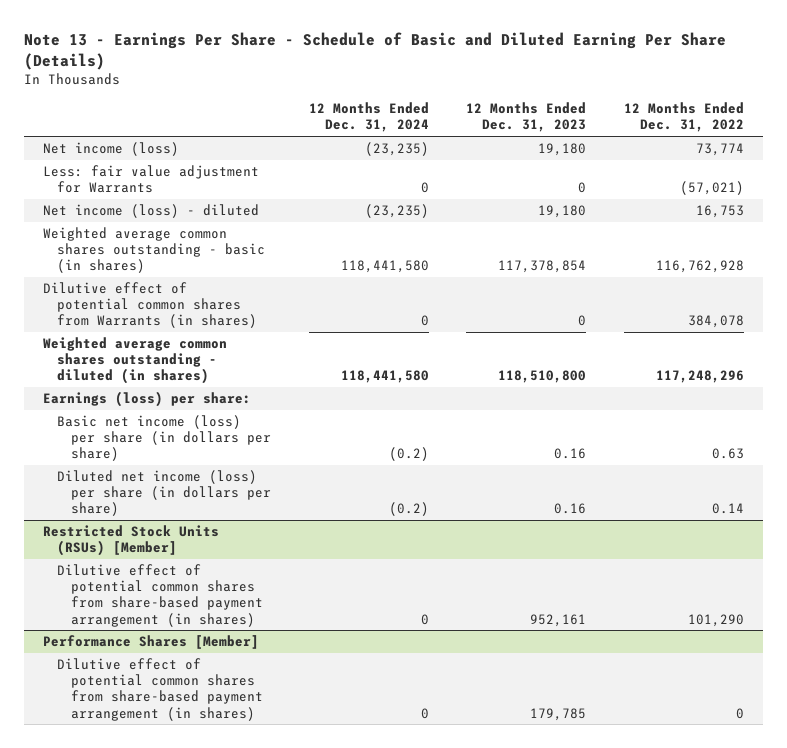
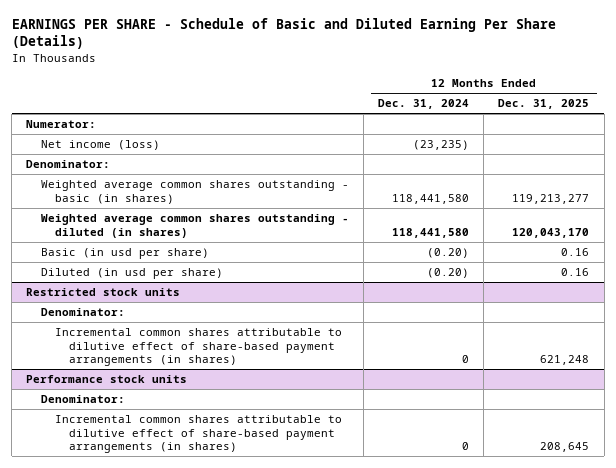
[24,31,727,70] Note 13 - Earnings Per Share - Schedule of Basic and Diluted Earning Per Share (Details) -> [11,18,556,50] EARNINGS PER SHARE - Schedule of Basic and Diluted Earning Per Share (Details)
[466,102,587,133] 12 Months Ended Dec. 31, 2023 -> none
[623,102,744,133] 12 Months Ended Dec. 31, 2022 -> none
none -> [498,99,590,110] Dec. 31, 2025
none -> [26,120,97,129] Numerator:
[42,165,259,194] Less: fair value adjustment for Warrants -> none
[42,204,259,219] Net income (loss) - diluted -> none
none -> [26,160,111,169] Denominator:
[42,282,257,329] Dilutive effect of potential common shares from Warrants (in shares) -> none
[42,391,251,408] Earnings (loss) per share: -> none
[56,415,272,462] Basic net income (loss) per share (in dollars per share) -> [40,248,209,260] Basic (in usd per share)
[388,447,429,462] (0.2) -> [427,248,470,259] (0.20)
[56,470,272,517] Diluted net income (loss) per share (in dollars per share) -> [40,268,223,280] Diluted (in usd per share)
[388,502,429,517] (0.2) -> [427,268,470,279] (0.20)
[42,525,219,557] Restricted Stock Units (RSUs) [Member] -> [26,288,181,297] Restricted stock units
none -> [40,308,125,317] Denominator:
[56,564,264,627] Dilutive effect of potential common shares from share-based payment arrangement (in shares) -> [54,328,342,366] Incremental common shares attributable to dilutive effect of share-based payment arrangements (in shares)
[42,635,259,650] Performance Shares [Member] -> [26,375,188,384] Performance stock units
none -> [40,395,125,404] Denominator:
[56,658,264,721] Dilutive effect of potential common shares from share-based payment arrangement (in shares) -> [54,415,342,453] Incremental common shares attributable to dilutive effect of share-based payment arrangements (in shares)

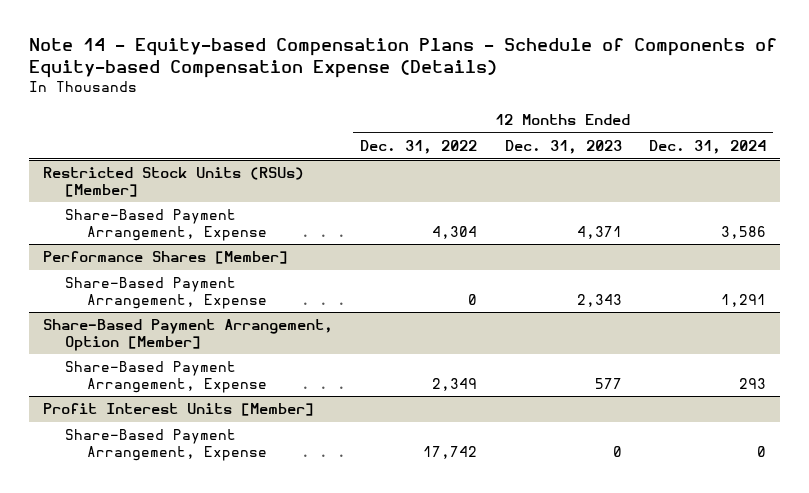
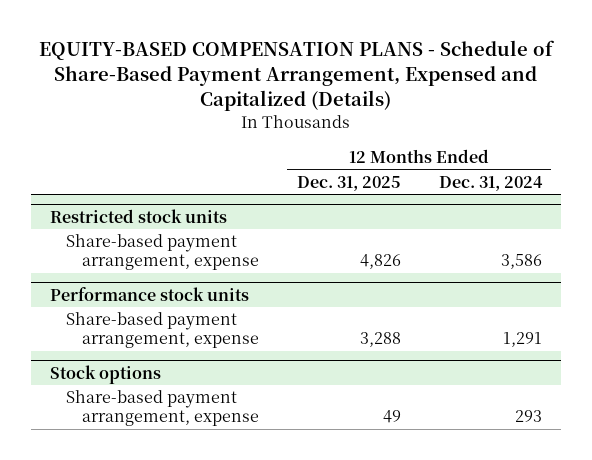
[28,38,777,79] Note 14 - Equity-based Compensation Plans - Schedule of Components of Equity-based Compensation Expense (Details) -> [38,39,555,112] EQUITY-BASED COMPENSATION PLANS - Schedule of Share-Based Payment Arrangement, Expensed and Capitalized (Details)
[360,139,478,154] Dec. 31, 2022 -> none
[504,139,622,154] Dec. 31, 2023 -> none
none -> [296,175,401,191] Dec. 31, 2025
[42,403,314,417] Profit Interest Units [Member] -> none
[64,429,267,461] Share-Based Payment Arrangement, Expense -> none
[42,167,304,197] Restricted Stock Units (RSUs) [Member] -> [49,208,227,223] Restricted stock units
[64,209,267,241] Share-Based Payment Arrangement, Expense -> [65,234,259,270] Share-based payment arrangement, expense
[42,251,288,265] Performance Shares [Member] -> [49,286,249,301] Performance stock units
[64,277,267,309] Share-Based Payment Arrangement, Expense -> [65,312,259,348] Share-based payment arrangement, expense
[42,319,333,351] Share-Based Payment Arrangement, Option [Member] -> [49,364,161,384] Stock options
[64,361,267,393] Share-Based Payment Arrangement, Expense -> [65,390,259,426] Share-based payment arrangement, expense

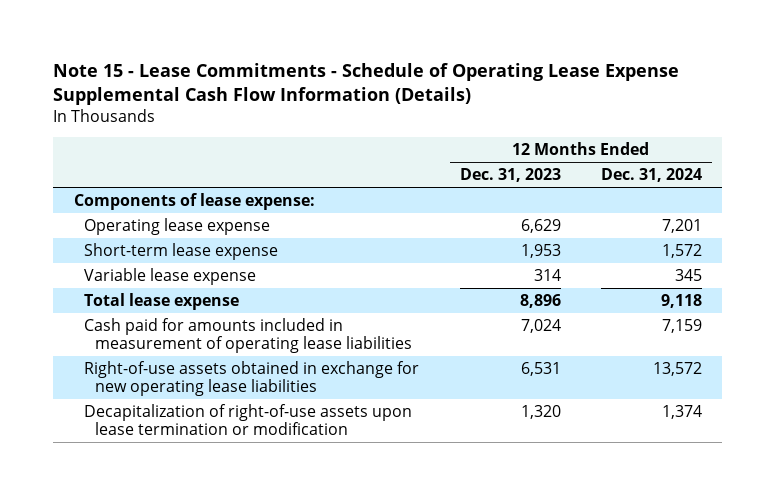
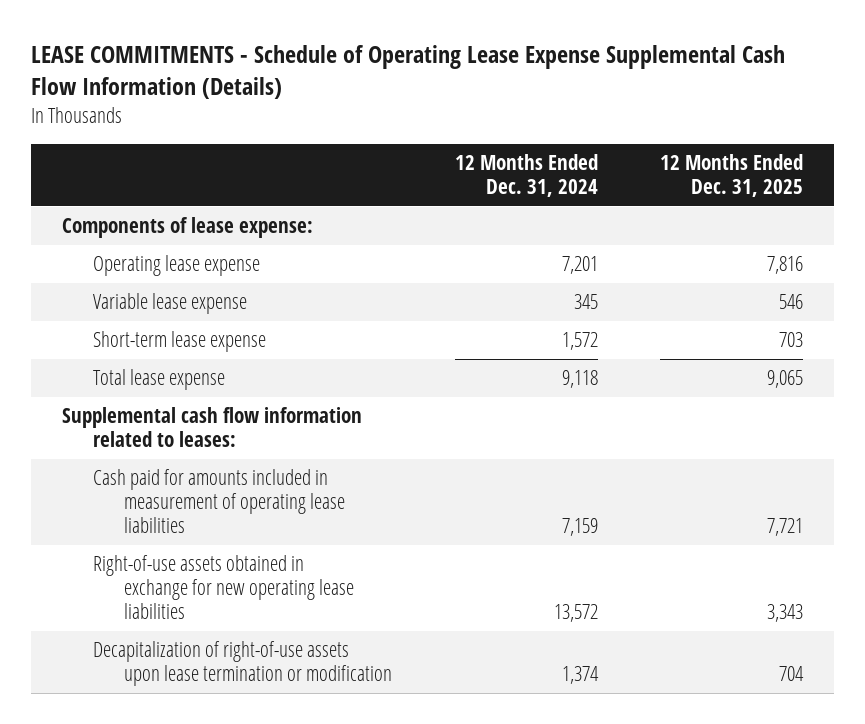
[53,63,680,105] Note 15 - Lease Commitments - Schedule of Operating Lease Expense Supplemental Cash Flow Information (Details) -> [30,45,785,100] LEASE COMMITMENTS - Schedule of Operating Lease Expense Supplemental Cash Flow Information (Details)
[459,168,561,183] Dec. 31, 2023 -> none
none -> [659,154,803,198] 12 Months Ended Dec. 31, 2025
[84,242,279,260] Short-term lease expense -> [93,331,267,353] Short-term lease expense
none -> [62,407,363,448] Supplemental cash flow information related to leases:

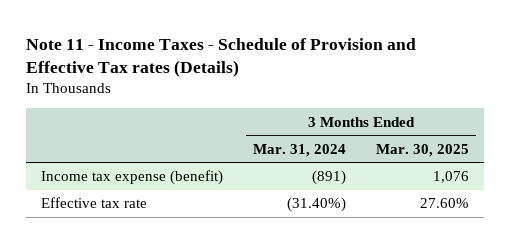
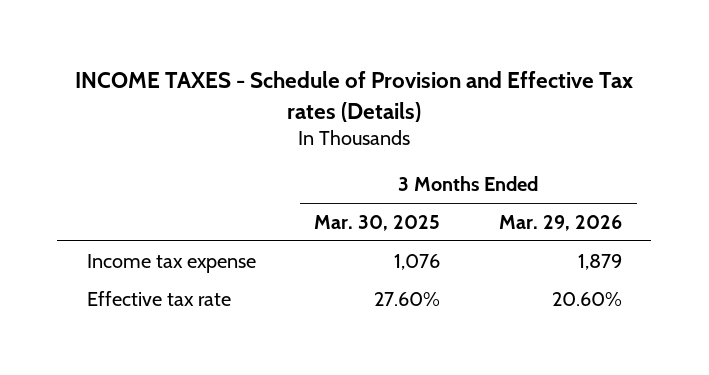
[26,37,417,78] Note 11 - Income Taxes - Schedule of Provision and Effective Tax rates (Details) -> [75,71,634,122] INCOME TAXES - Schedule of Provision and Effective Tax rates (Details)
[252,143,346,157] Mar. 31, 2024 -> none
none -> [499,214,623,231] Mar. 29, 2026
[41,170,224,186] Income tax expense (benefit) -> [86,253,256,273] Income tax expense

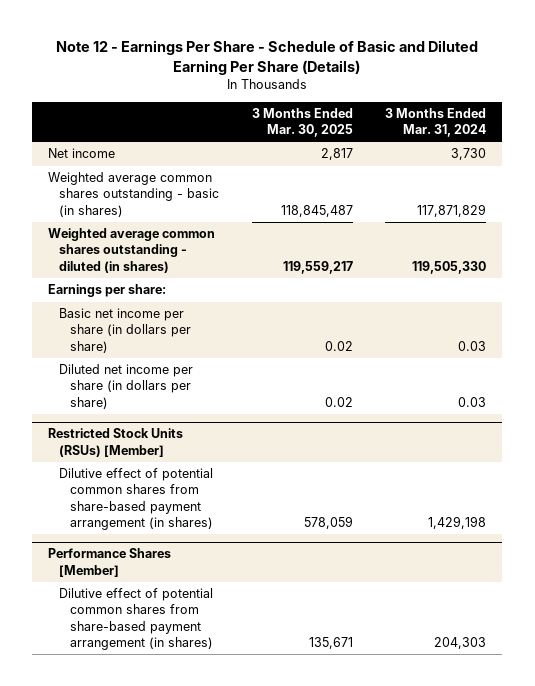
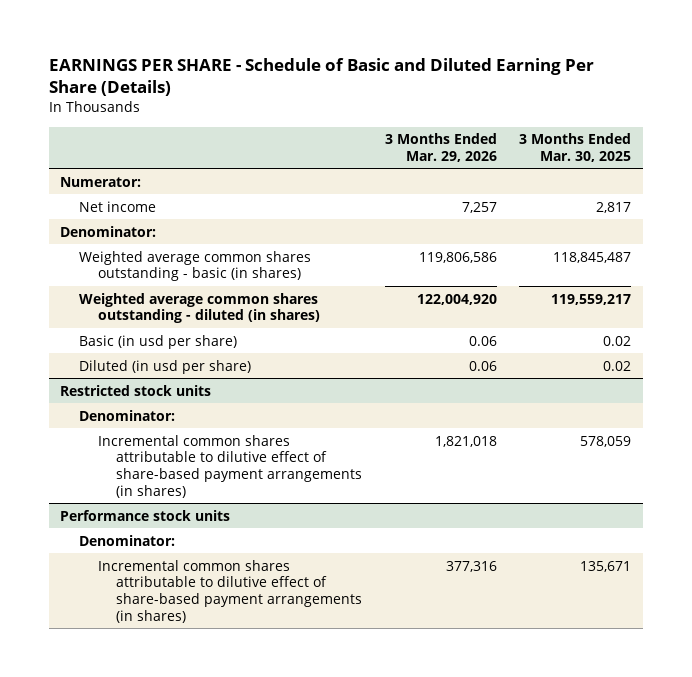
[56,39,479,75] Note 12 - Earnings Per Share - Schedule of Basic and Diluted Earning Per Share (Details) -> [48,57,594,97] EARNINGS PER SHARE - Schedule of Basic and Diluted Earning Per Share (Details)
[385,107,487,138] 3 Months Ended Mar. 31, 2024 -> none
none -> [384,133,497,162] 3 Months Ended Mar. 29, 2026
none -> [60,176,142,187] Numerator:
none -> [60,225,157,237] Denominator:
[48,284,167,298] Earnings per share: -> none
[59,308,191,353] Basic net income per share (in dollars per share) -> [78,334,237,349] Basic (in usd per share)
[59,364,194,409] Diluted net income per share (in dollars per share) -> [78,359,251,374] Diluted (in usd per share)
[48,428,184,457] Restricted Stock Units (RSUs) [Member] -> [60,384,212,396] Restricted stock units
none -> [78,409,175,421] Denominator:
[59,468,214,530] Dilutive effect of potential common shares from share-based payment arrangement (in shares) -> [97,434,363,498] Incremental common shares attributable to dilutive effect of share-based payment arrangements (in shares)
[48,548,172,577] Performance Shares [Member] -> [60,509,231,521] Performance stock units
none -> [78,534,175,546] Denominator:
[59,588,214,650] Dilutive effect of potential common shares from share-based payment arrangement (in shares) -> [97,559,363,623] Incremental common shares attributable to dilutive effect of share-based payment arrangements (in shares)

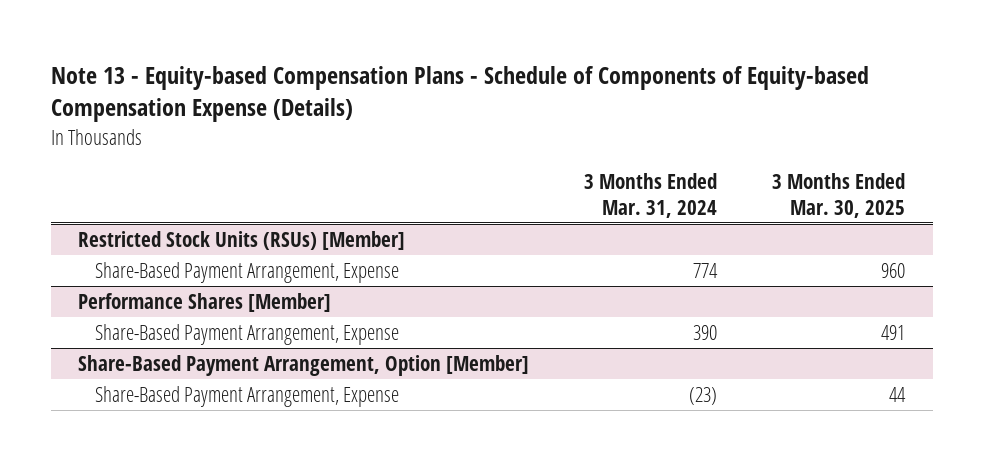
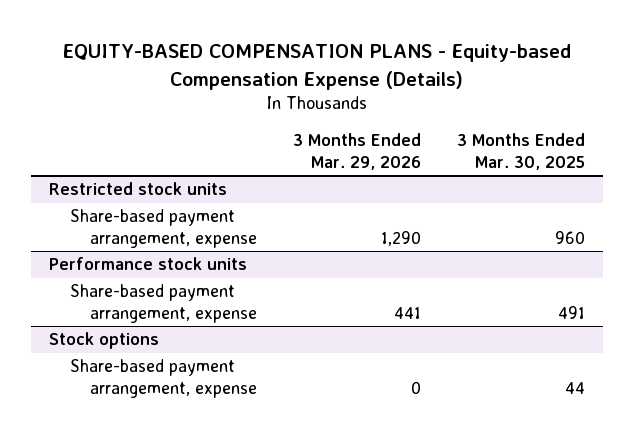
[50,65,869,123] Note 13 - Equity-based Compensation Plans - Schedule of Components of Equity-based Compensation Expense (Details) -> [62,44,571,90] EQUITY-BASED COMPENSATION PLANS - Equity-based Compensation Expense (Details)
[584,172,718,218] 3 Months Ended Mar. 31, 2024 -> none
none -> [293,133,422,170] 3 Months Ended Mar. 29, 2026
[78,231,406,251] Restricted Stock Units (RSUs) [Member] -> [48,182,227,196] Restricted stock units
[95,262,400,284] Share-Based Payment Arrangement, Expense -> [69,209,258,248] Share-based payment arrangement, expense
[78,293,332,313] Performance Shares [Member] -> [48,257,247,271] Performance stock units
[95,324,400,346] Share-Based Payment Arrangement, Expense -> [69,284,258,323] Share-based payment arrangement, expense
[78,355,530,377] Share-Based Payment Arrangement, Option [Member] -> [48,332,159,350] Stock options
[95,386,400,408] Share-Based Payment Arrangement, Expense -> [69,359,258,398] Share-based payment arrangement, expense

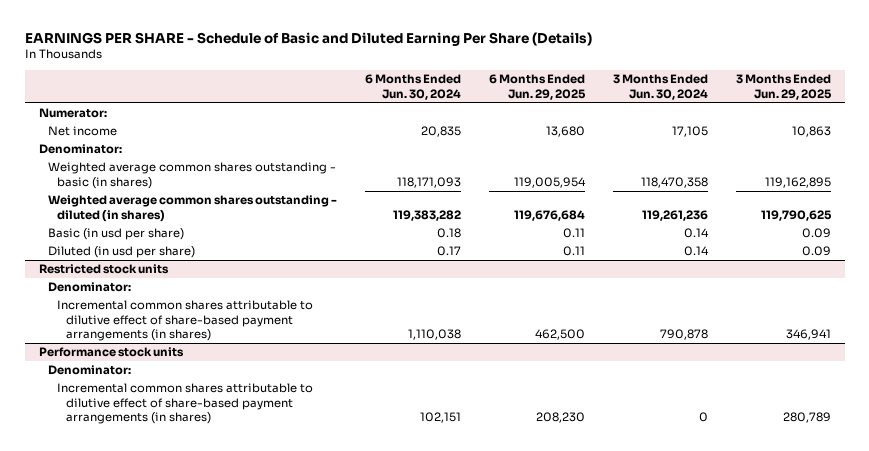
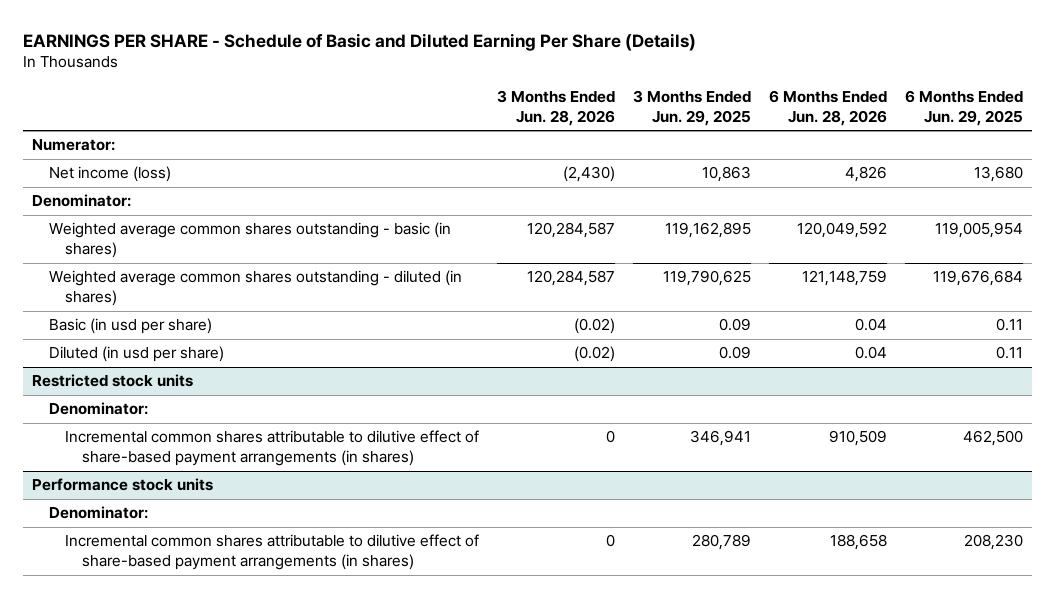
[364,74,461,100] 6 Months Ended Jun. 30, 2024 -> none
[612,74,708,100] 3 Months Ended Jun. 30, 2024 -> none
none -> [497,90,616,126] 3 Months Ended Jun. 28, 2026
none -> [769,90,888,126] 6 Months Ended Jun. 28, 2026
[47,126,117,137] Net income -> [48,166,171,183] Net income (loss)

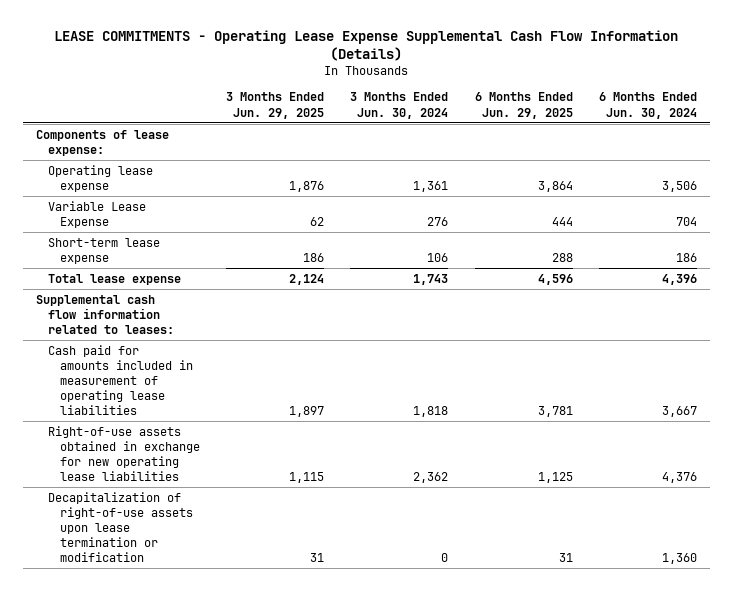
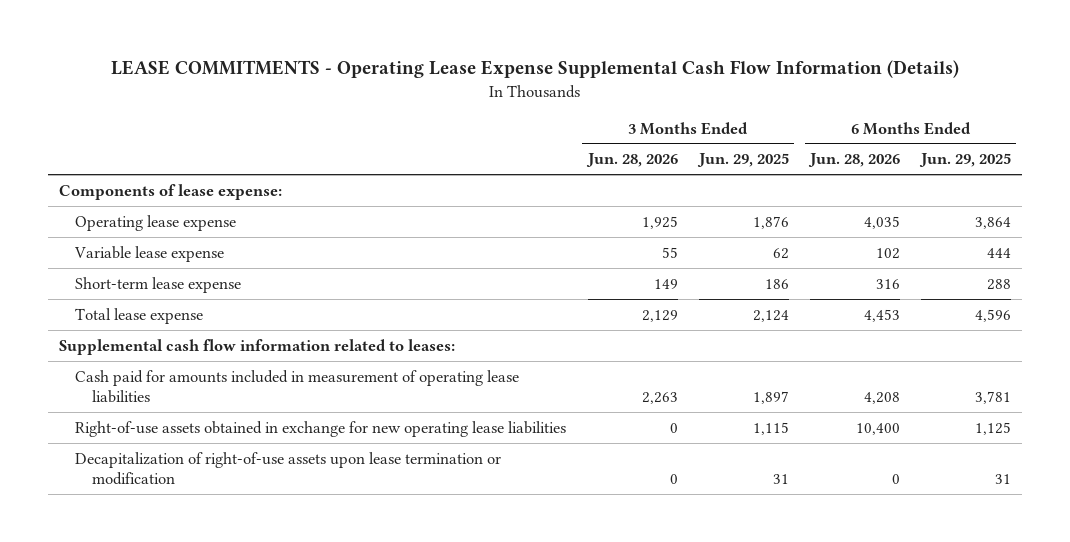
[350,92,449,119] 3 Months Ended Jun. 30, 2024 -> none
[598,92,697,119] 6 Months Ended Jun. 30, 2024 -> none
none -> [585,153,678,168] Jun. 28, 2026
none -> [808,153,901,168] Jun. 28, 2026
[47,200,146,228] Variable Lease Expense -> [74,245,225,262] Variable lease expense

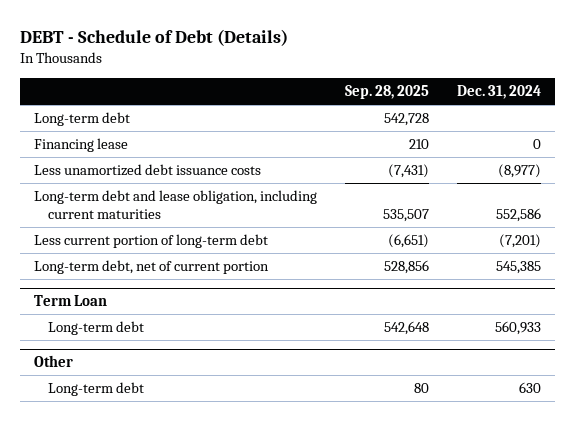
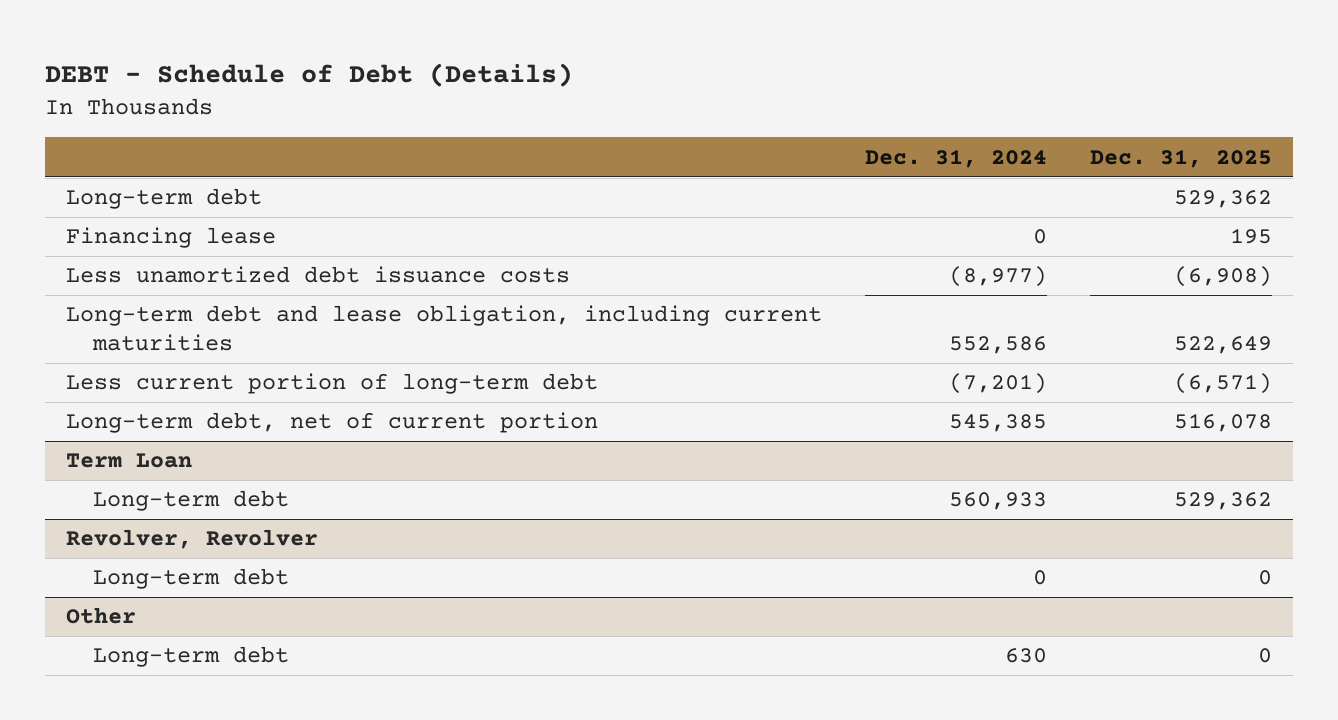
[345,85,430,100] Sep. 28, 2025 -> none
none -> [1089,148,1272,168] Dec. 31, 2025
none -> [66,529,319,550] Revolver, Revolver
none -> [92,568,289,590] Long-term debt

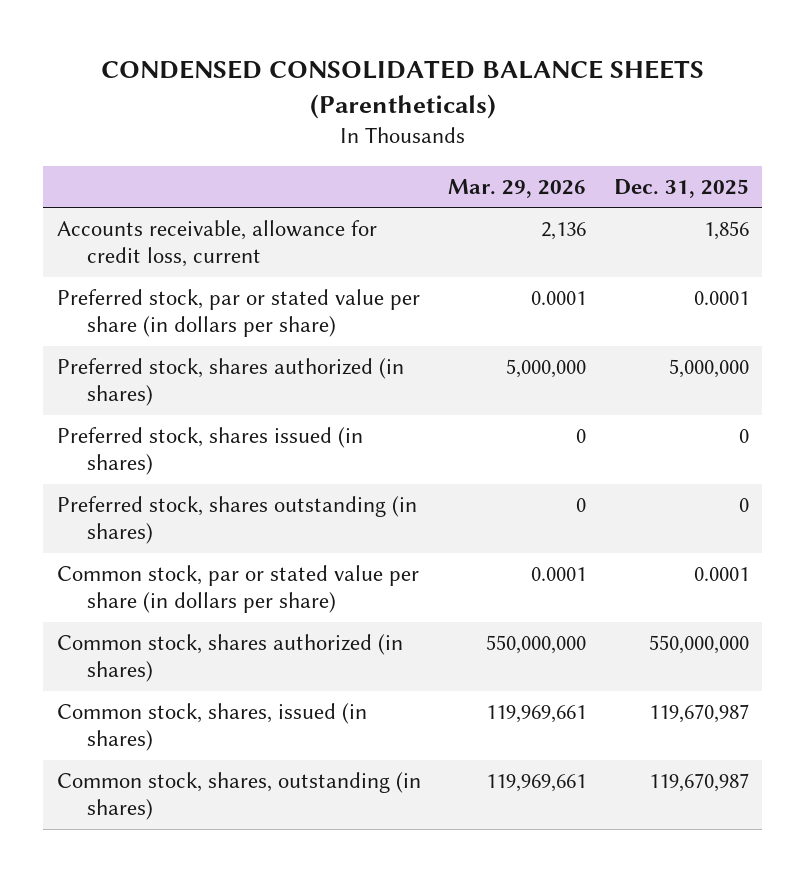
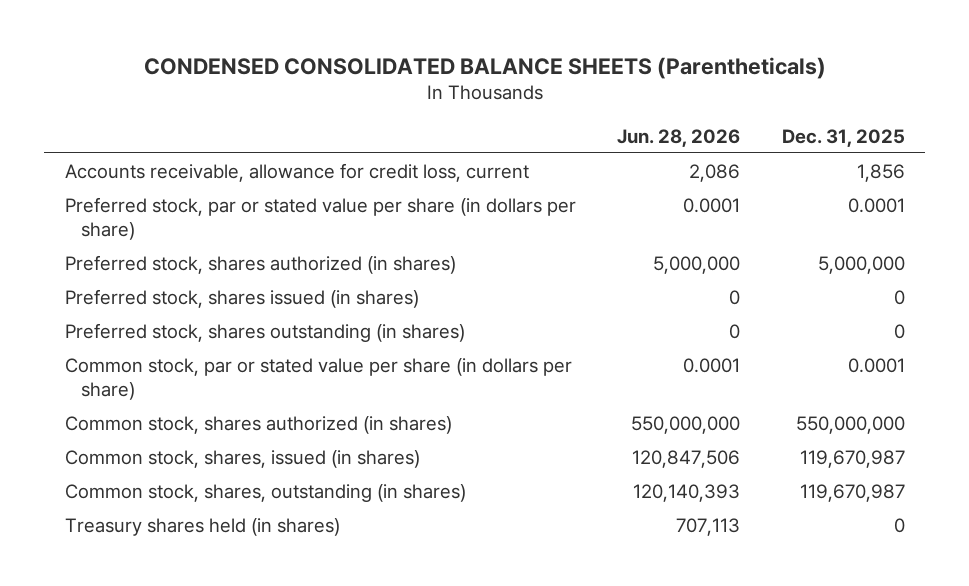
[448,178,587,198] Mar. 29, 2026 -> none
none -> [617,128,741,147] Jun. 28, 2026
none -> [64,517,340,536] Treasury shares held (in shares)

